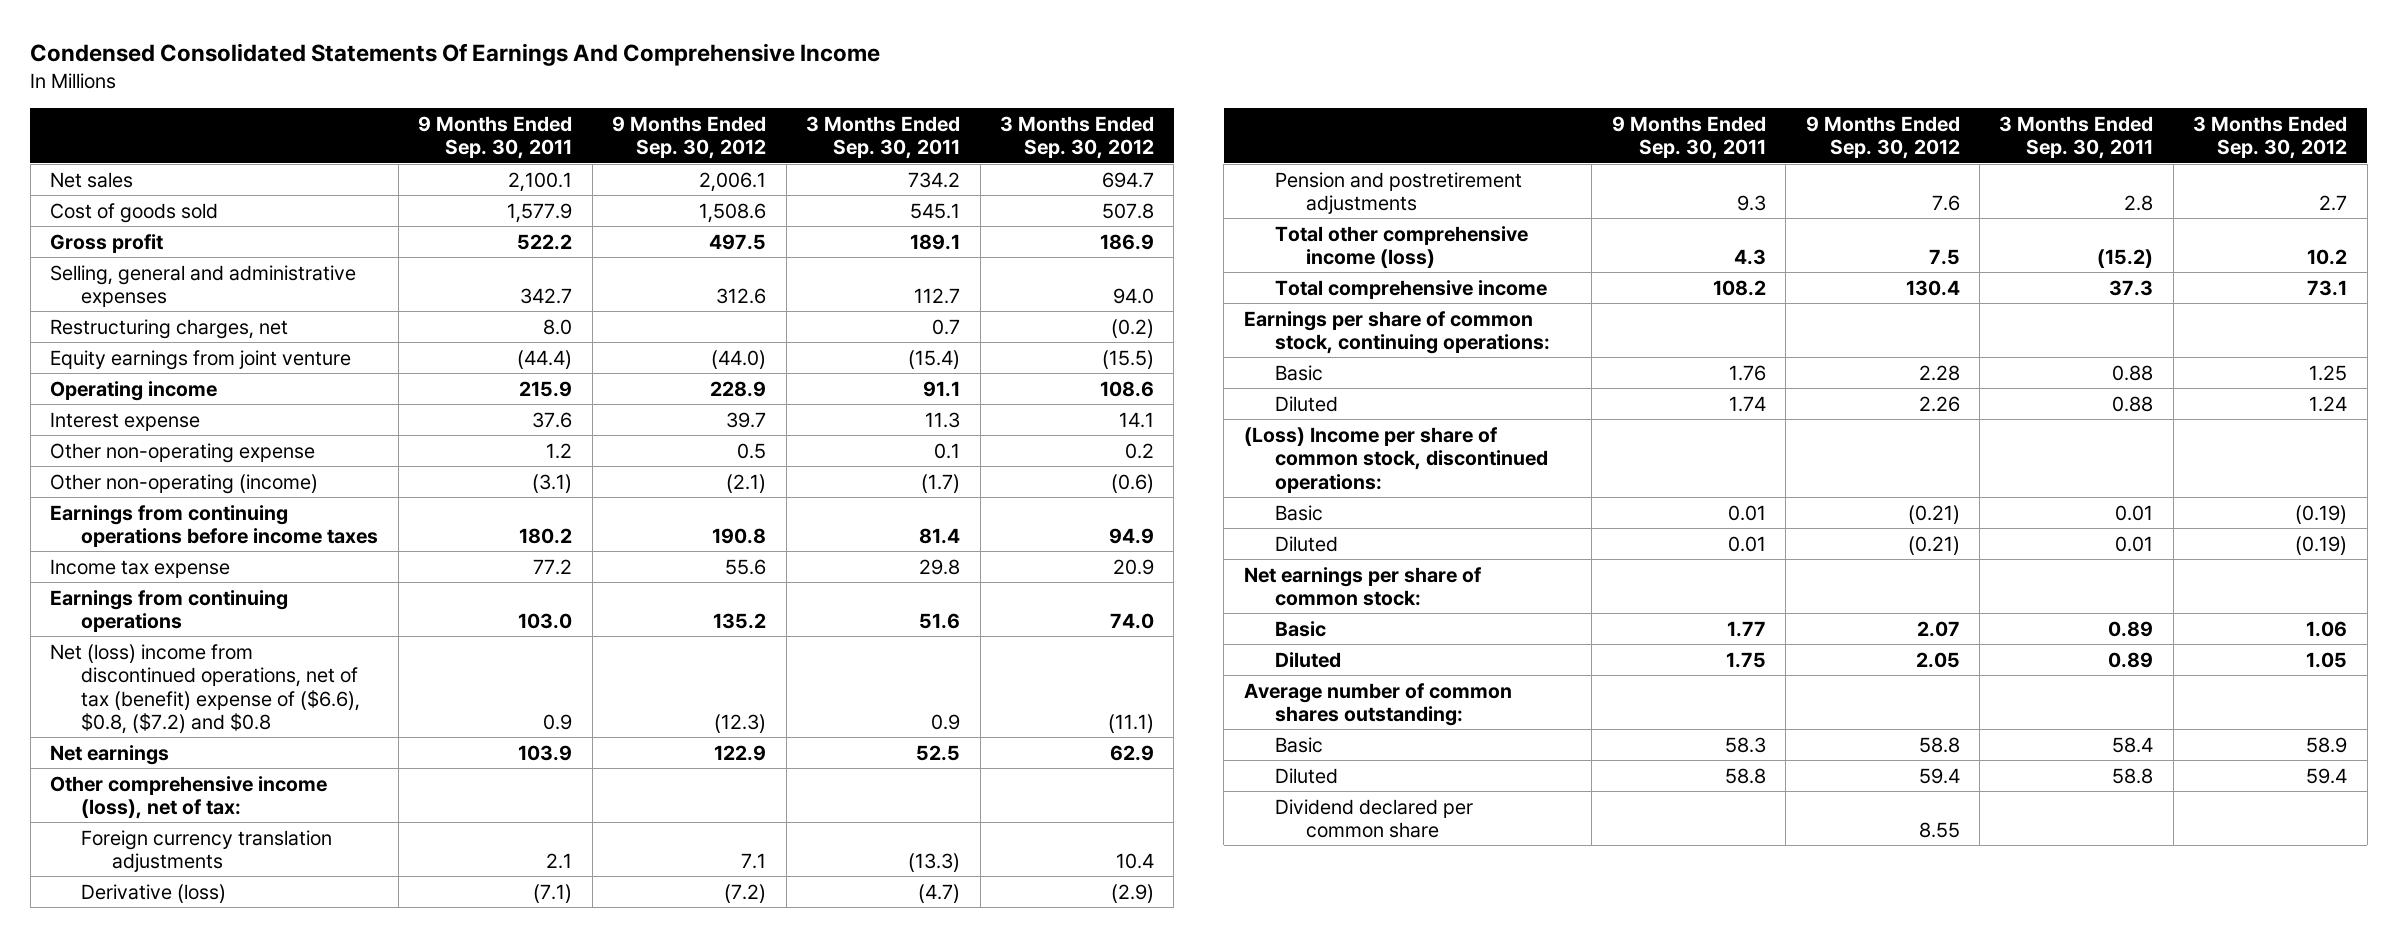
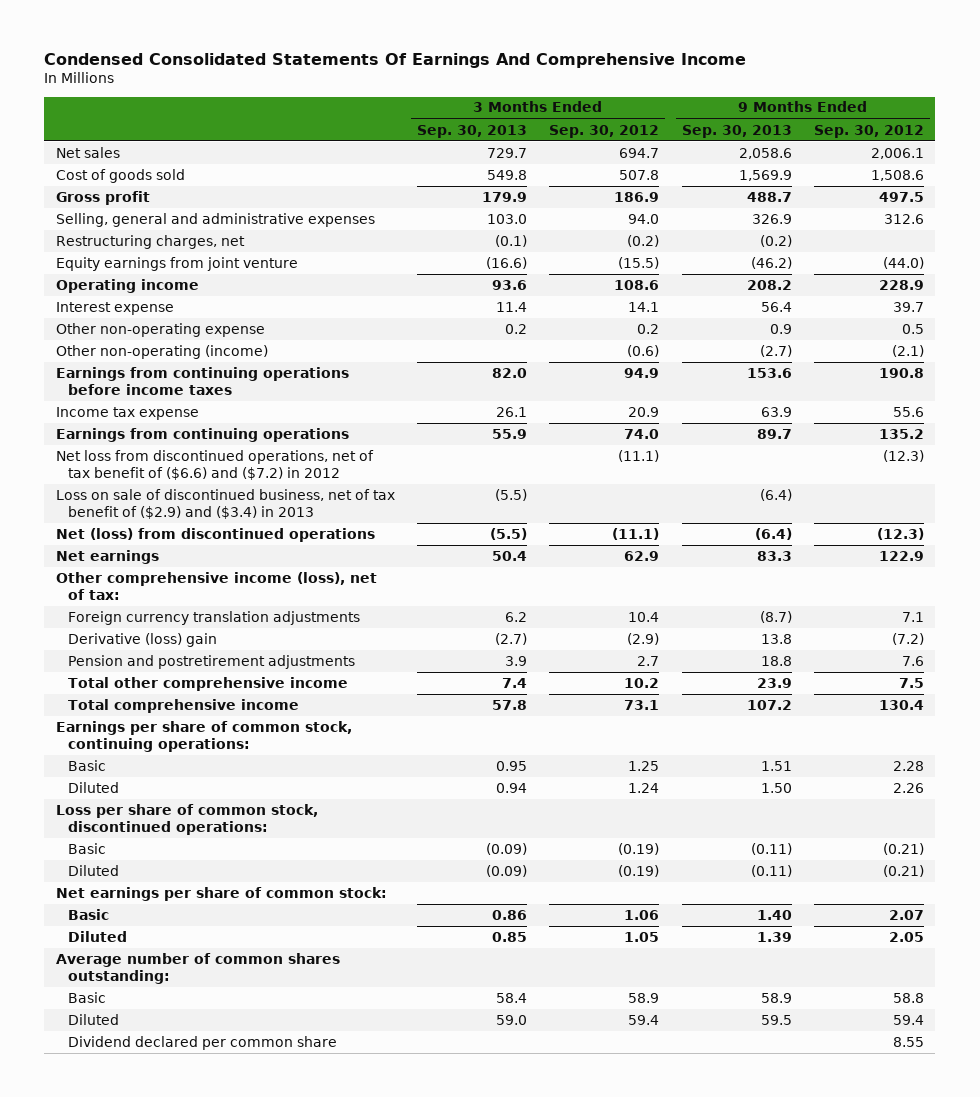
[418,115,573,160] 9 Months Ended Sep. 30, 2011 -> none
[806,115,961,160] 3 Months Ended Sep. 30, 2011 -> none
none -> [417,124,528,138] Sep. 30, 2013
none -> [681,124,792,138] Sep. 30, 2013
[50,643,361,735] Net (loss) income from discontinued operations, net of tax (benefit) expense of ($6.6), $0.8, ($7.2) and $0.8 -> [55,449,374,480] Net loss from discontinued operations, net of tax benefit of ($6.6) and ($7.2) in 2012
none -> [55,488,395,519] Loss on sale of discontinued business, net of tax benefit of ($2.9) and ($3.4) in 2013
none -> [55,527,375,542] Net (loss) from discontinued operations
[81,883,227,903] Derivative (loss) -> [67,632,217,647] Derivative (loss) gain
[1274,225,1528,269] Total other comprehensive income (loss) -> [67,676,348,691] Total other comprehensive income
[1243,426,1548,493] (Loss) Income per share of common stock, discontinued operations: -> [55,803,318,835] Loss per share of common stock, discontinued operations:

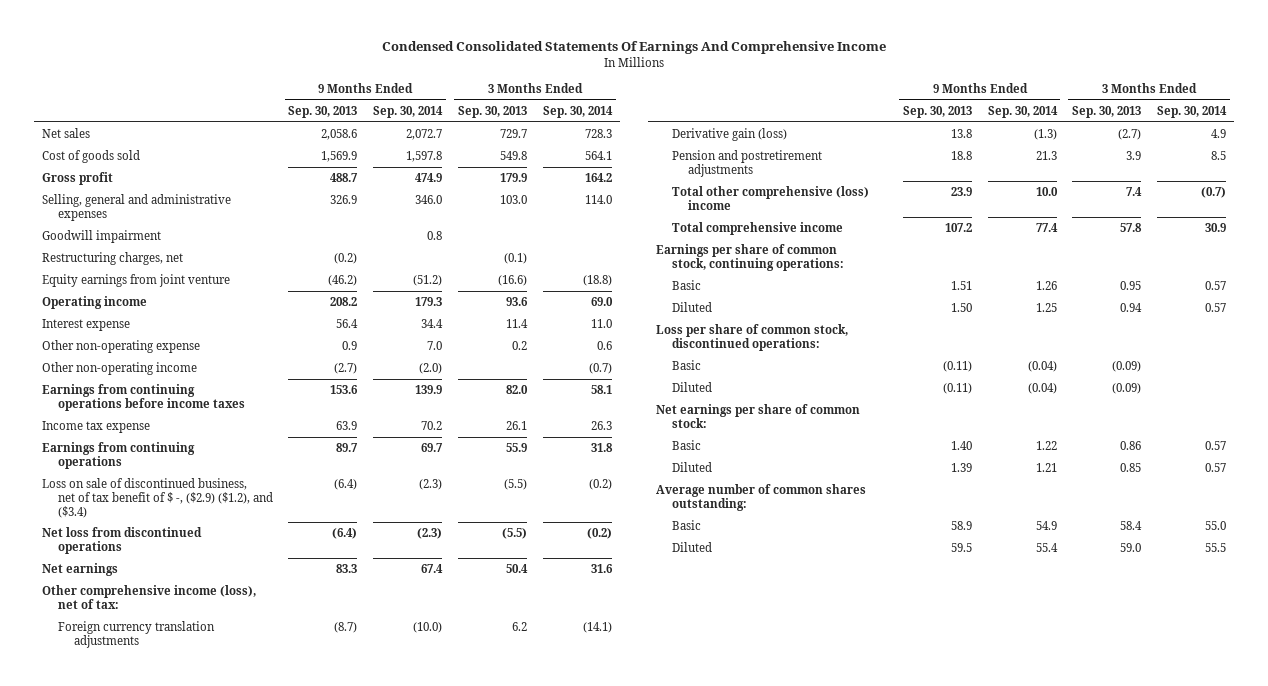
[549,124,660,138] Sep. 30, 2012 -> none
[814,124,925,138] Sep. 30, 2012 -> none
none -> [373,105,444,118] Sep. 30, 2014
none -> [542,105,613,118] Sep. 30, 2014
none -> [41,229,161,243] Goodwill impairment
[55,344,268,359] Other non-operating (income) -> [41,361,197,375] Other non-operating income
[55,449,374,480] Net loss from discontinued operations, net of tax benefit of ($6.6) and ($7.2) in 2012 -> none
[55,488,395,519] Loss on sale of discontinued business, net of tax benefit of ($2.9) and ($3.4) in 2013 -> [41,477,273,518] Loss on sale of discontinued business, net of tax benefit of $ -, ($2.9) ($1.2), and ($3.4)
[55,527,375,542] Net (loss) from discontinued operations -> [41,526,202,554] Net loss from discontinued operations
[67,632,217,647] Derivative (loss) gain -> [672,127,788,141] Derivative gain (loss)
[67,676,348,691] Total other comprehensive income -> [672,185,870,210] Total other comprehensive (loss) income
[67,1035,337,1050] Dividend declared per common share -> none

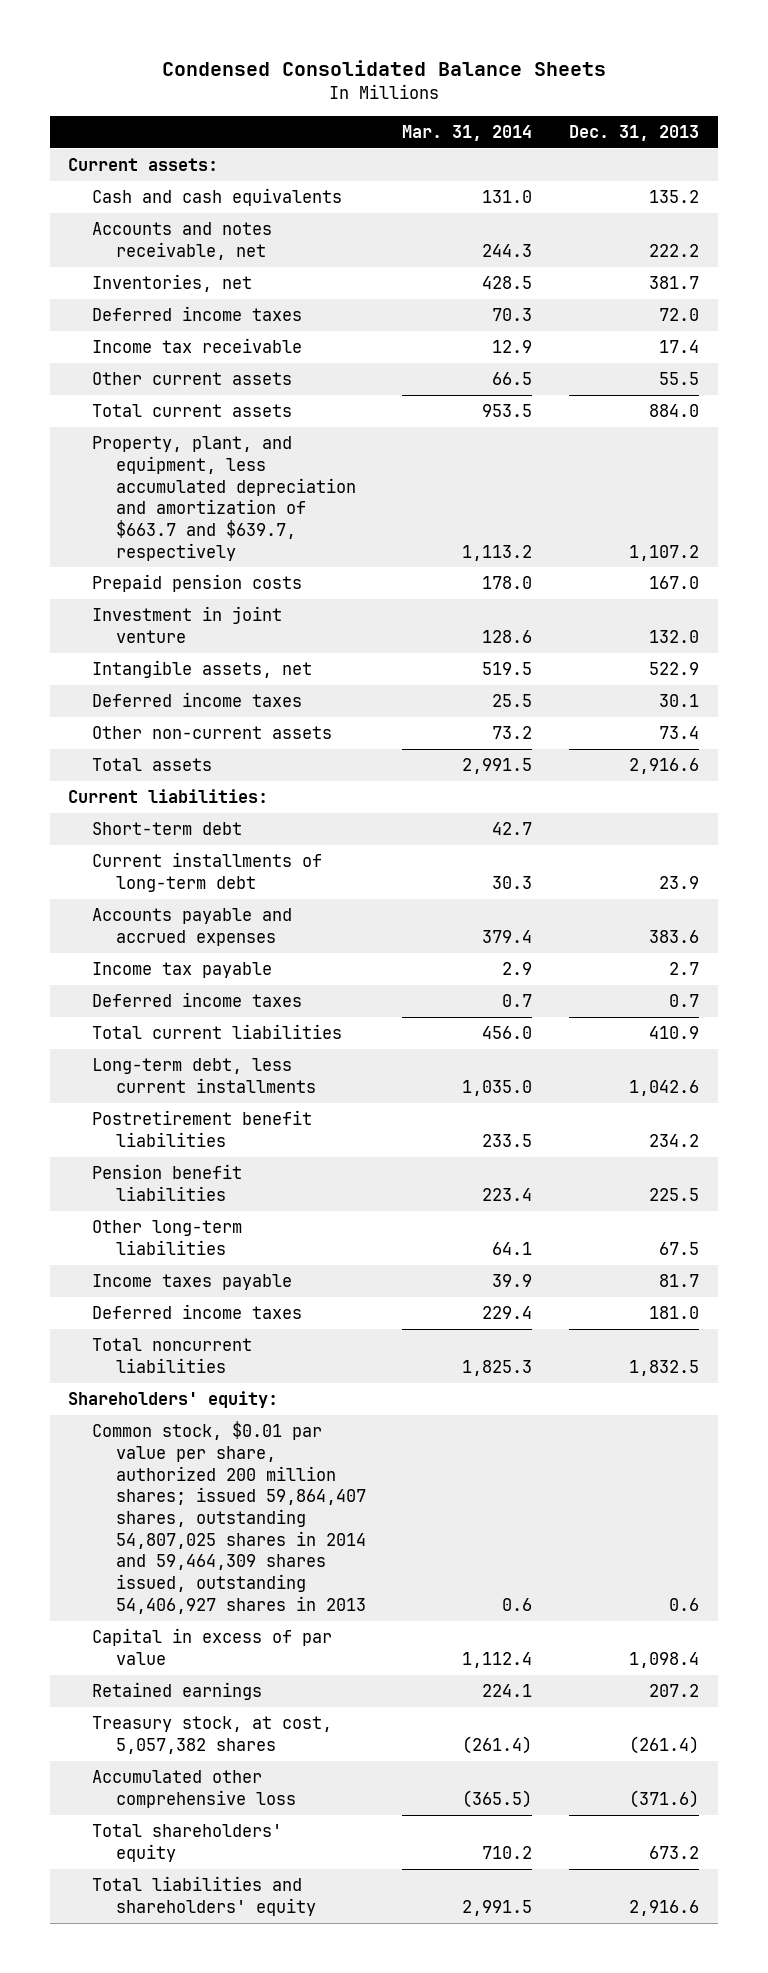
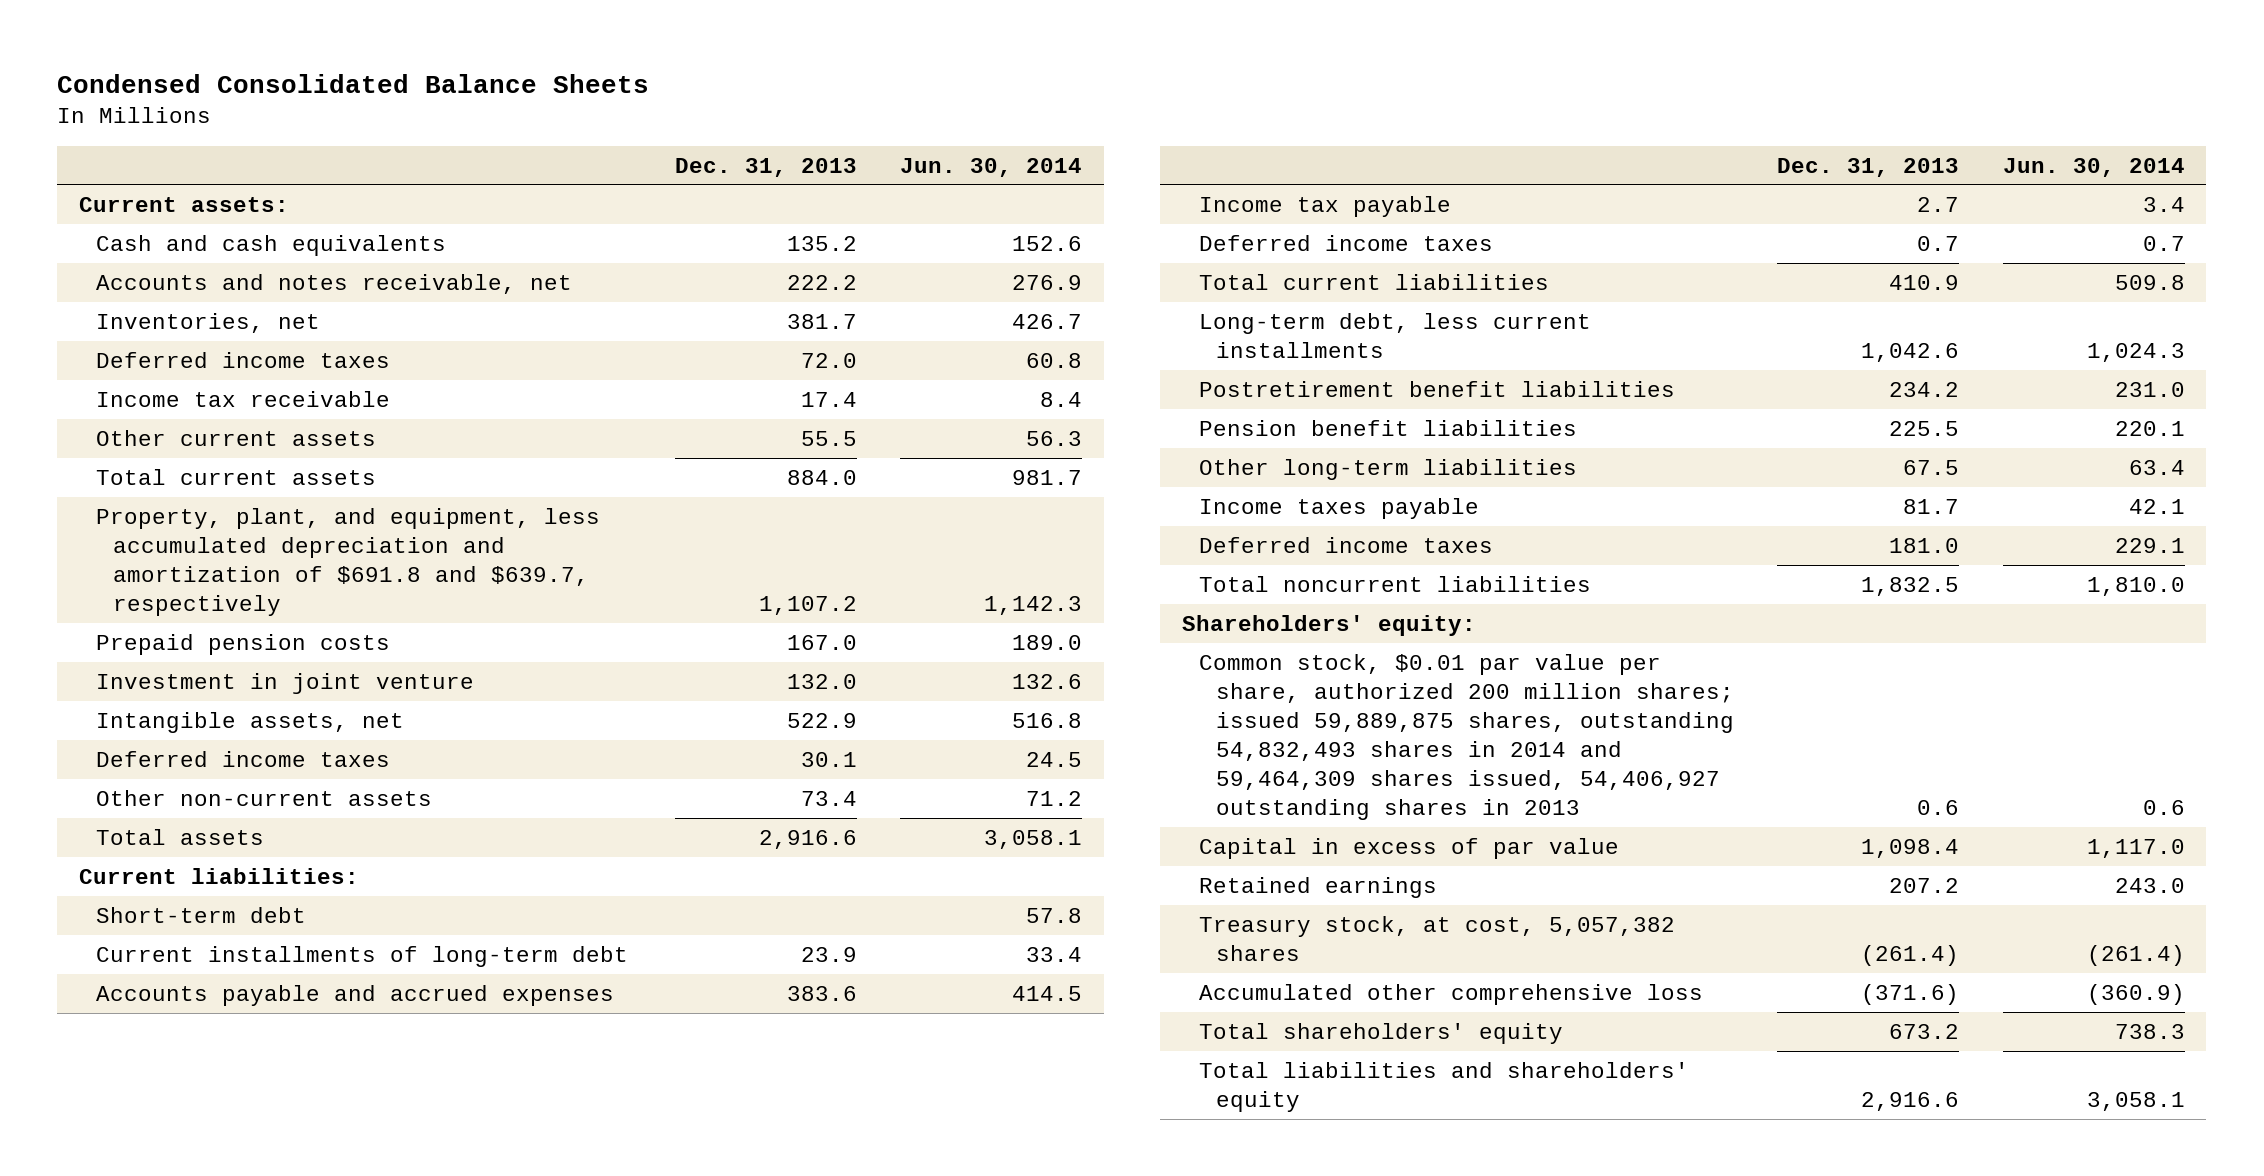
[402,124,533,141] Mar. 31, 2014 -> none
none -> [899,157,1082,177] Jun. 30, 2014
[92,436,356,561] Property, plant, and equipment, less accumulated depreciation and amortization of $663.7 and $639.7, respectively -> [96,507,601,616] Property, plant, and equipment, less accumulated depreciation and amortization of $691.8 and $639.7, respectively
[92,1421,366,1614] Common stock, $0.01 par value per share, authorized 200 million shares; issued 59,864,407 shares, outstanding 54,807,025 shares in 2014 and 59,464,309 shares issued, outstanding 54,406,927 shares in 2013 -> [1198,653,1734,820] Common stock, $0.01 par value per share, authorized 200 million shares; issued 59,889,875 shares, outstanding 54,832,493 shares in 2014 and 59,464,309 shares issued, 54,406,927 outstanding shares in 2013

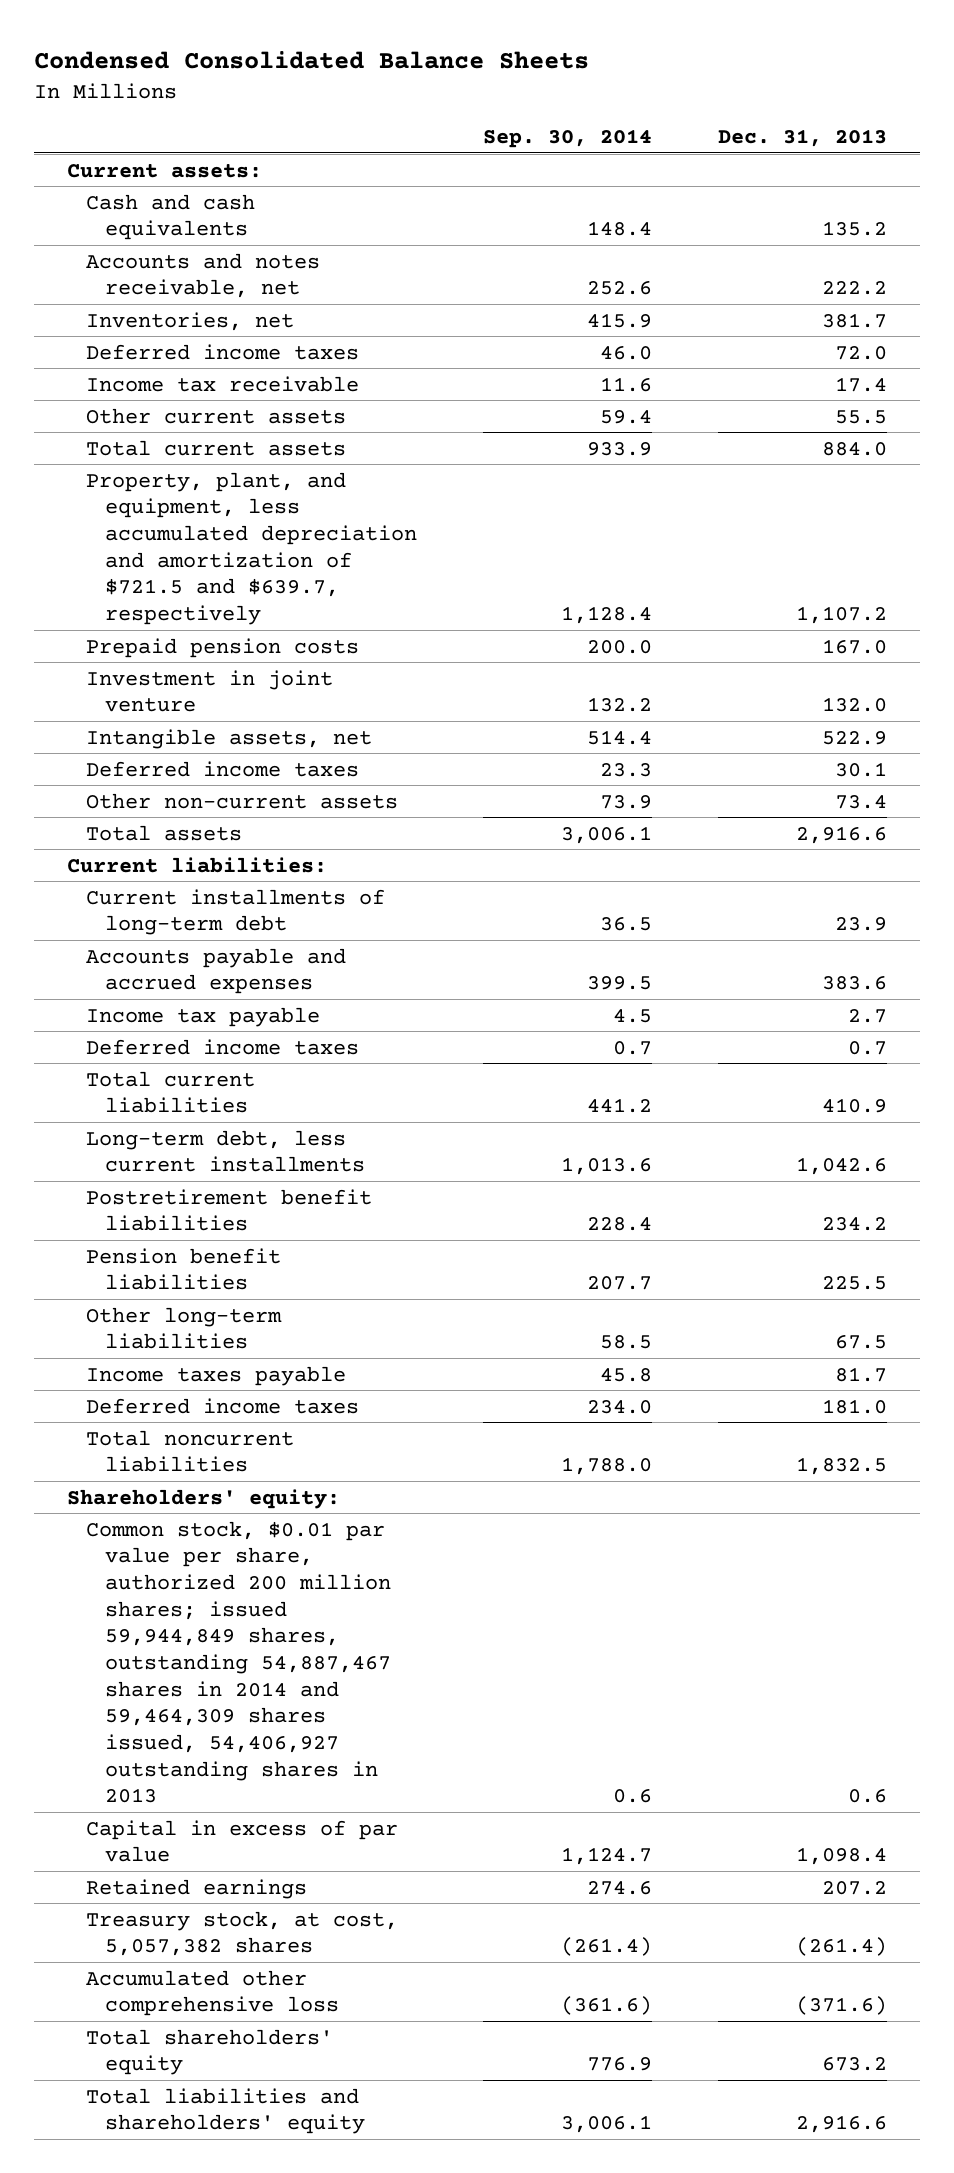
[899,157,1082,177] Jun. 30, 2014 -> none
none -> [483,129,653,149] Sep. 30, 2014
[96,507,601,616] Property, plant, and equipment, less accumulated depreciation and amortization of $691.8 and $639.7, respectively -> [86,471,418,626] Property, plant, and equipment, less accumulated depreciation and amortization of $721.5 and $639.7, respectively
[96,906,307,923] Short-term debt -> none
[1198,653,1734,820] Common stock, $0.01 par value per share, authorized 200 million shares; issued 59,889,875 shares, outstanding 54,832,493 shares in 2014 and 59,464,309 shares issued, 54,406,927 outstanding shares in 2013 -> [86,1520,392,1804] Common stock, $0.01 par value per share, authorized 200 million shares; issued 59,944,849 shares, outstanding 54,887,467 shares in 2014 and 59,464,309 shares issued, 54,406,927 outstanding shares in 2013

